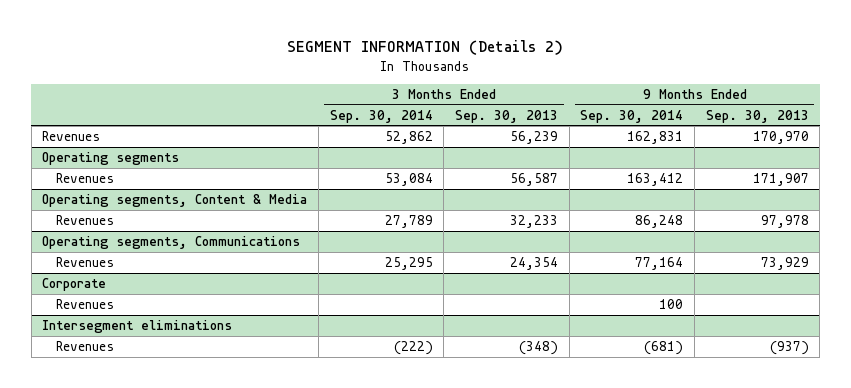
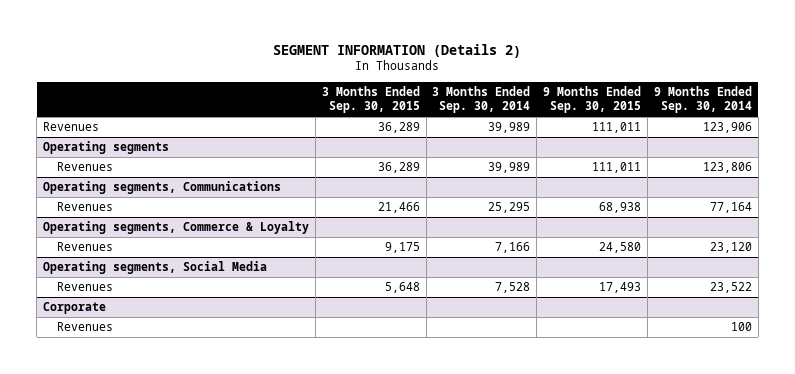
[454,109,558,123] Sep. 30, 2013 -> none
[705,109,809,123] Sep. 30, 2013 -> none
none -> [321,86,420,114] 3 Months Ended Sep. 30, 2015
none -> [543,86,642,114] 9 Months Ended Sep. 30, 2015
[384,130,433,144] 52,862 -> [488,122,531,134] 39,989
[627,130,684,144] 162,831 -> [702,122,752,134] 123,906
[42,193,308,207] Operating segments, Content & Media -> none
[56,214,115,225] Revenues -> none
[384,172,433,186] 53,084 -> [488,162,531,174] 39,989
[627,172,684,186] 163,412 -> [702,162,752,174] 123,806
none -> [42,221,309,235] Operating segments, Commerce & Loyalty
none -> [56,242,113,252] Revenues
none -> [42,261,267,275] Operating segments, Social Media
none -> [56,282,113,292] Revenues
[42,319,233,333] Intersegment eliminations -> none
[56,340,115,351] Revenues -> none

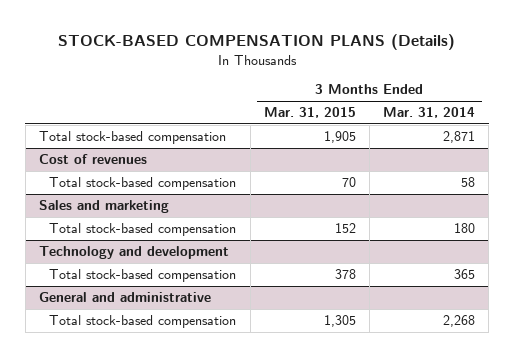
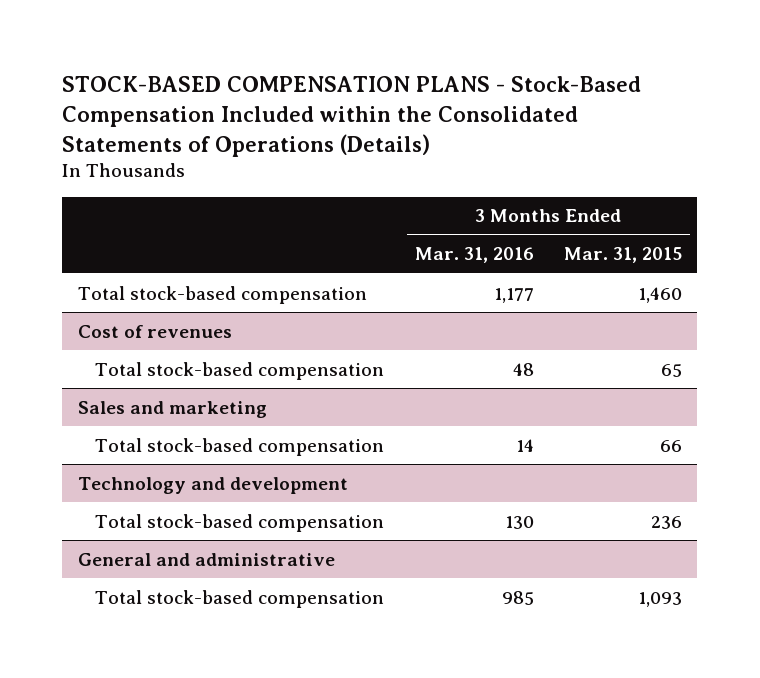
[58,34,456,51] STOCK-BASED COMPENSATION PLANS (Details) -> [62,76,642,157] STOCK-BASED COMPENSATION PLANS - Stock-Based Compensation Included within the Consolidated Statements of Operations (Details)
[383,107,476,119] Mar. 31, 2014 -> none
none -> [414,247,534,264] Mar. 31, 2016
[323,131,356,144] 1,905 -> [638,286,683,303] 1,460
[341,177,356,188] 70 -> [661,363,683,377] 65
[334,223,356,234] 152 -> [660,439,683,452] 66
[334,269,356,280] 378 -> [651,515,683,529] 236
[323,315,356,328] 1,305 -> [638,591,683,607] 1,093

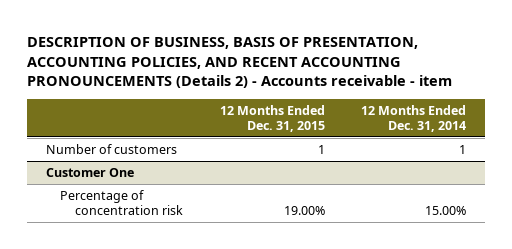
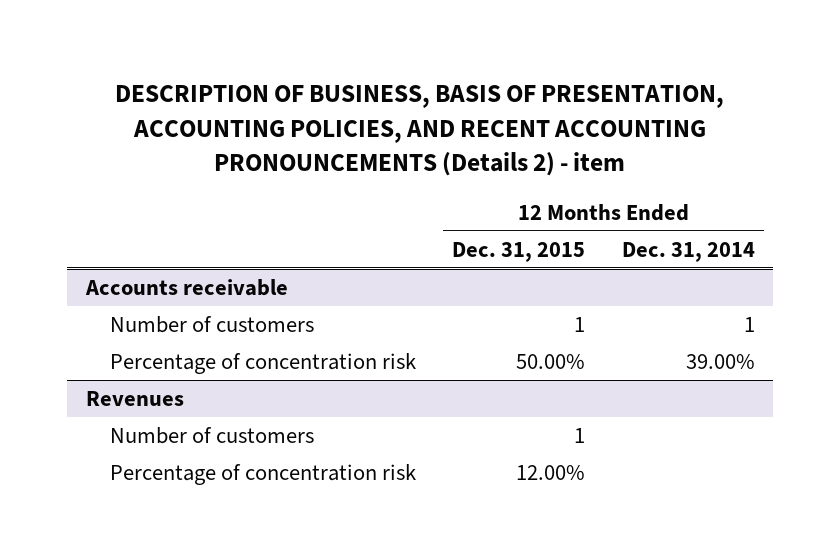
[27,36,453,89] DESCRIPTION OF BUSINESS, BASIS OF PRESENTATION, ACCOUNTING POLICIES, AND RECENT ACCOUNTING PRONOUNCEMENTS (Details 2) - Accounts receivable - item -> [115,85,725,177] DESCRIPTION OF BUSINESS, BASIS OF PRESENTATION, ACCOUNTING POLICIES, AND RECENT ACCOUNTING PRONOUNCEMENTS (Details 2) - item
none -> [84,278,288,296] Accounts receivable
[45,167,134,177] Customer One -> none
[283,205,325,215] 19.00% -> [516,353,586,369] 50.00%
[425,205,467,215] 15.00% -> [685,353,755,369] 39.00%
none -> [85,390,184,406] Revenues
none -> [109,426,314,444] Number of customers
none -> [109,463,416,485] Percentage of concentration risk

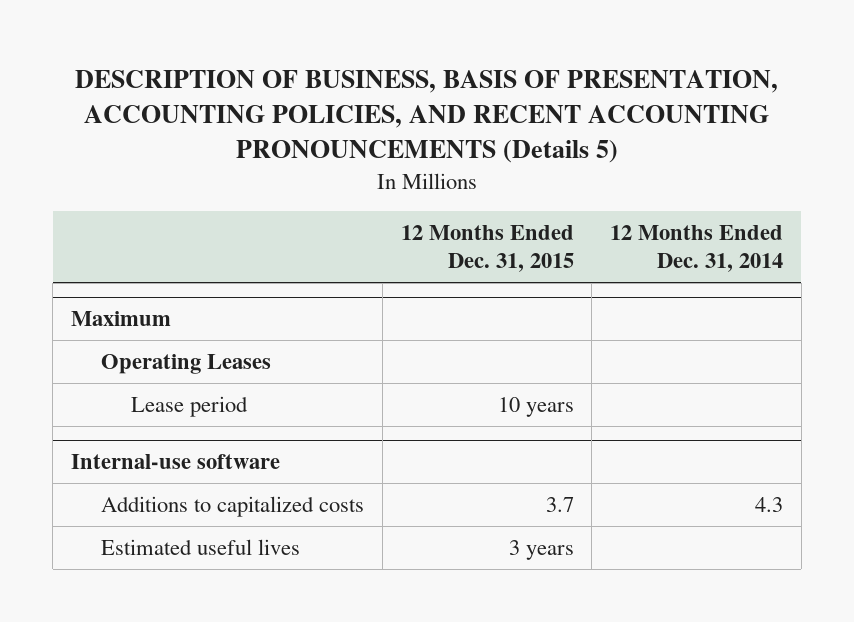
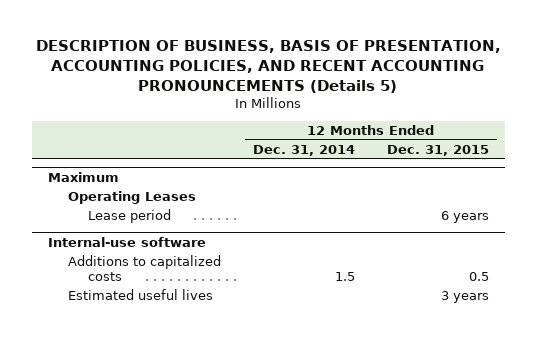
[497,396,574,417] 10 years -> [441,211,490,224] 6 years
[545,496,574,512] 3.7 -> [469,272,490,282] 0.5
[755,496,784,512] 4.3 -> [334,272,355,282] 1.5

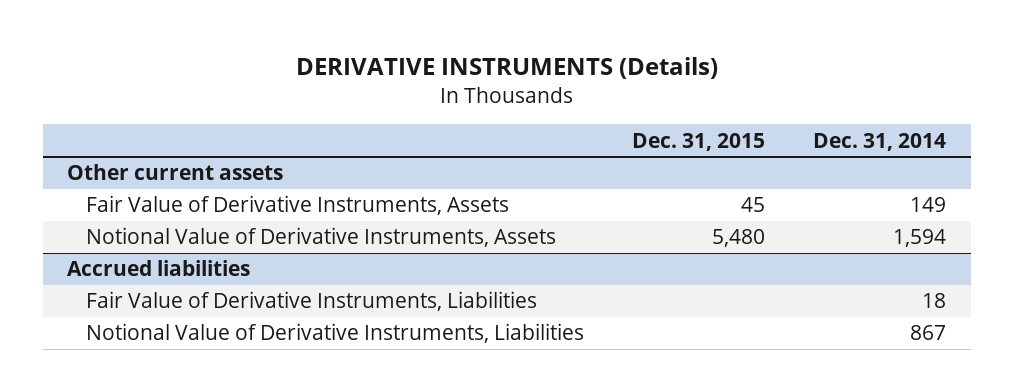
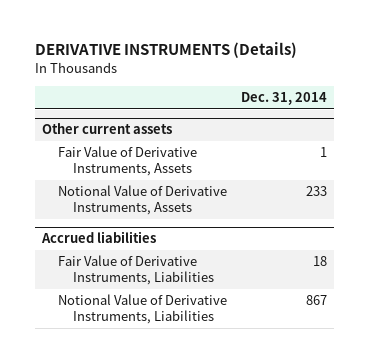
[632,132,766,151] Dec. 31, 2015 -> none
[910,197,947,213] 149 -> [319,147,327,158] 1
[893,229,947,248] 1,594 -> [305,186,327,197] 233

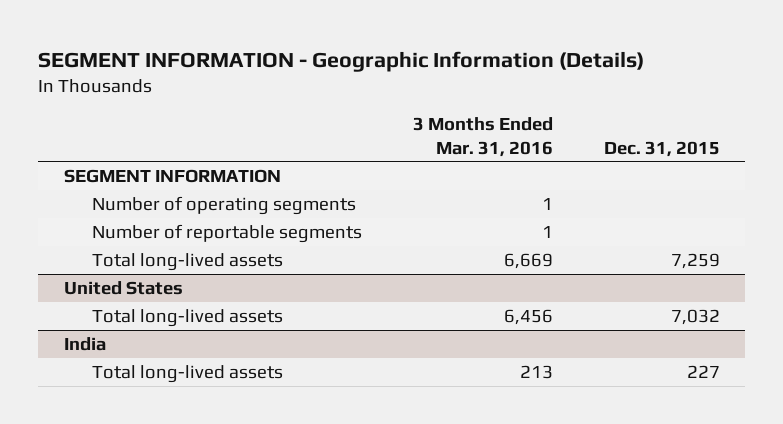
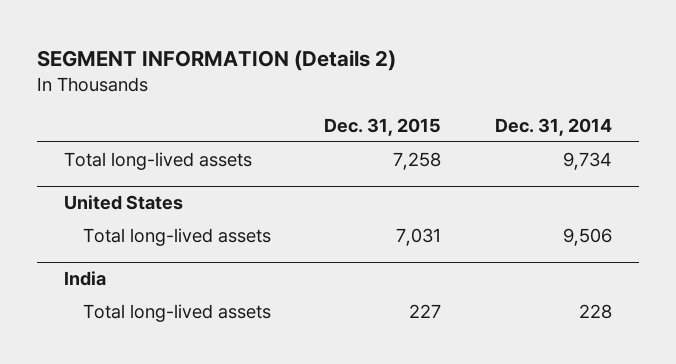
[38,50,645,72] SEGMENT INFORMATION - Geographic Information (Details) -> [37,50,397,72] SEGMENT INFORMATION (Details 2)
[412,117,553,157] 3 Months Ended Mar. 31, 2016 -> none
none -> [494,118,612,137] Dec. 31, 2014
[63,168,281,183] SEGMENT INFORMATION -> none
[91,195,356,215] Number of operating segments -> none
[91,223,362,243] Number of reportable segments -> none
[670,252,720,269] 7,259 -> [393,151,442,170] 7,258
[670,308,720,325] 7,032 -> [396,227,442,246] 7,031

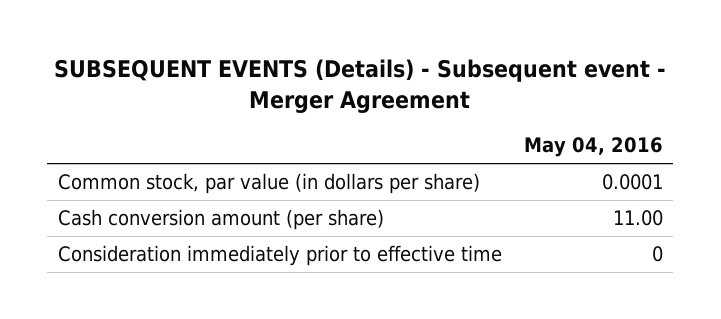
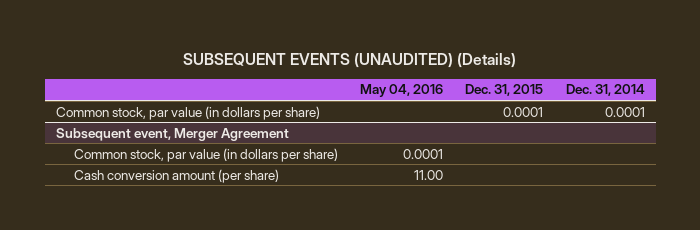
[54,59,667,113] SUBSEQUENT EVENTS (Details) - Subsequent event - Merger Agreement -> [183,53,517,69] SUBSEQUENT EVENTS (UNAUDITED) (Details)
none -> [465,84,544,97] Dec. 31, 2015
none -> [565,84,645,97] Dec. 31, 2014
none -> [55,105,320,120] Common stock, par value (in dollars per share)
none -> [55,127,289,141] Subsequent event, Merger Agreement
[57,245,502,267] Consideration immediately prior to effective time -> none

